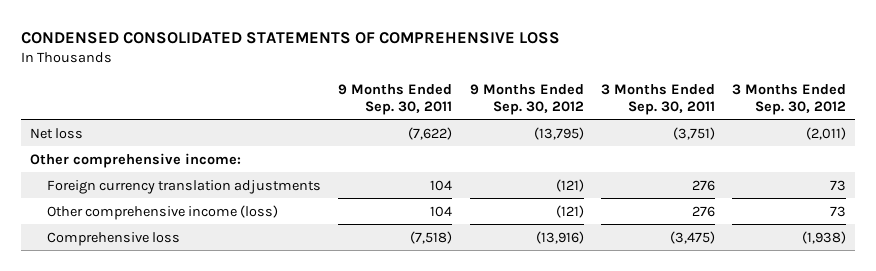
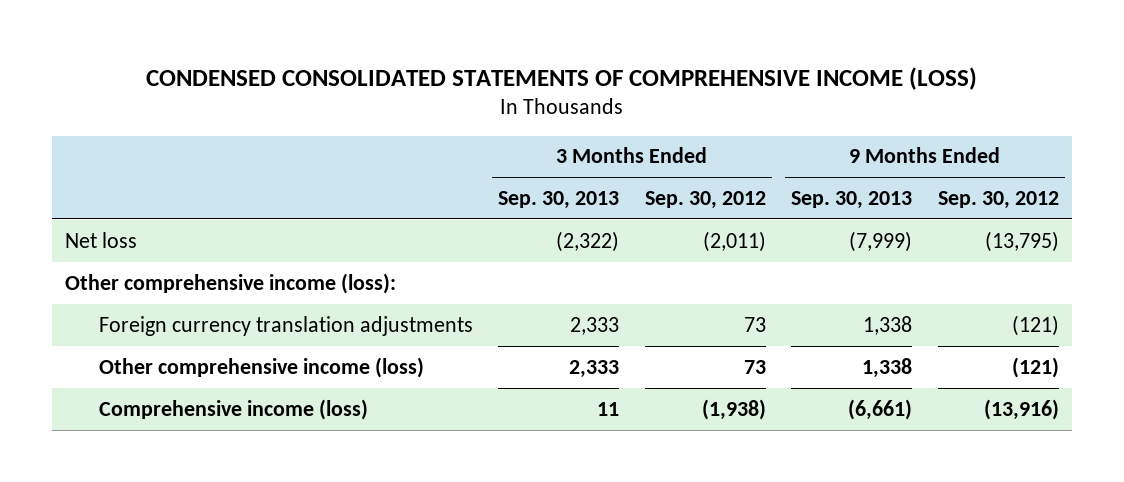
[20,32,560,45] CONDENSED CONSOLIDATED STATEMENTS OF COMPREHENSIVE LOSS -> [145,66,977,90] CONDENSED CONSOLIDATED STATEMENTS OF COMPREHENSIVE INCOME (LOSS)
[338,84,453,115] 9 Months Ended Sep. 30, 2011 -> none
[600,84,715,115] 3 Months Ended Sep. 30, 2011 -> none
none -> [498,191,620,210] Sep. 30, 2013
none -> [791,191,913,210] Sep. 30, 2013
[29,152,241,168] Other comprehensive income: -> [65,272,397,294] Other comprehensive income (loss):
[46,231,180,246] Comprehensive loss -> [98,398,368,420] Comprehensive income (loss)

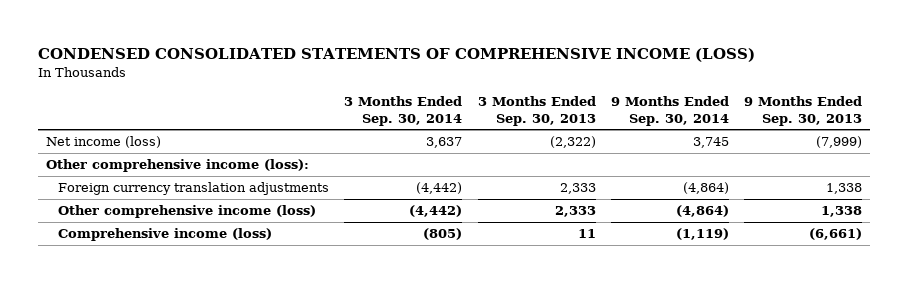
[644,191,766,210] Sep. 30, 2012 -> none
[937,191,1059,210] Sep. 30, 2012 -> none
none -> [344,95,463,126] 3 Months Ended Sep. 30, 2014
none -> [610,95,729,126] 9 Months Ended Sep. 30, 2014
[65,231,138,248] Net loss -> [45,136,161,149] Net income (loss)

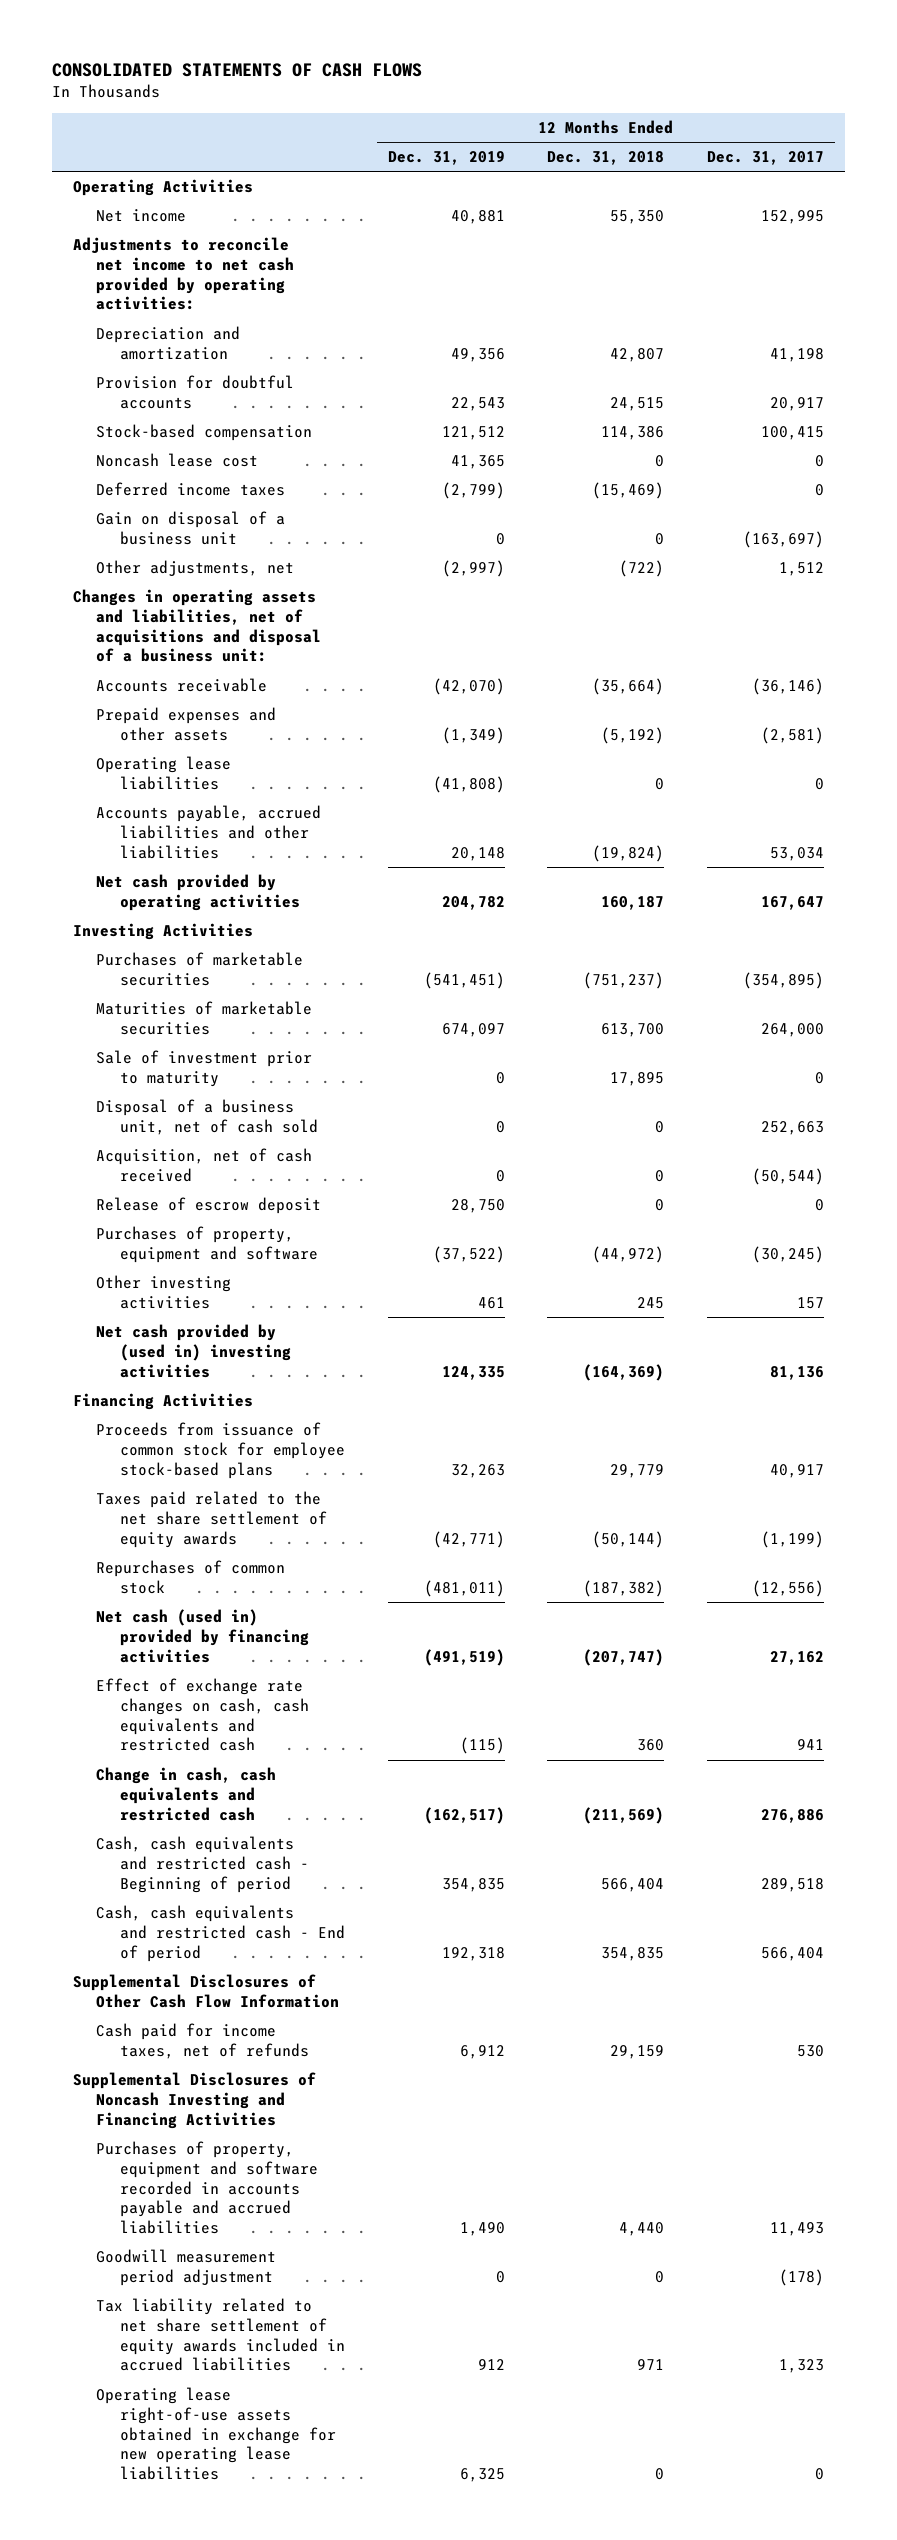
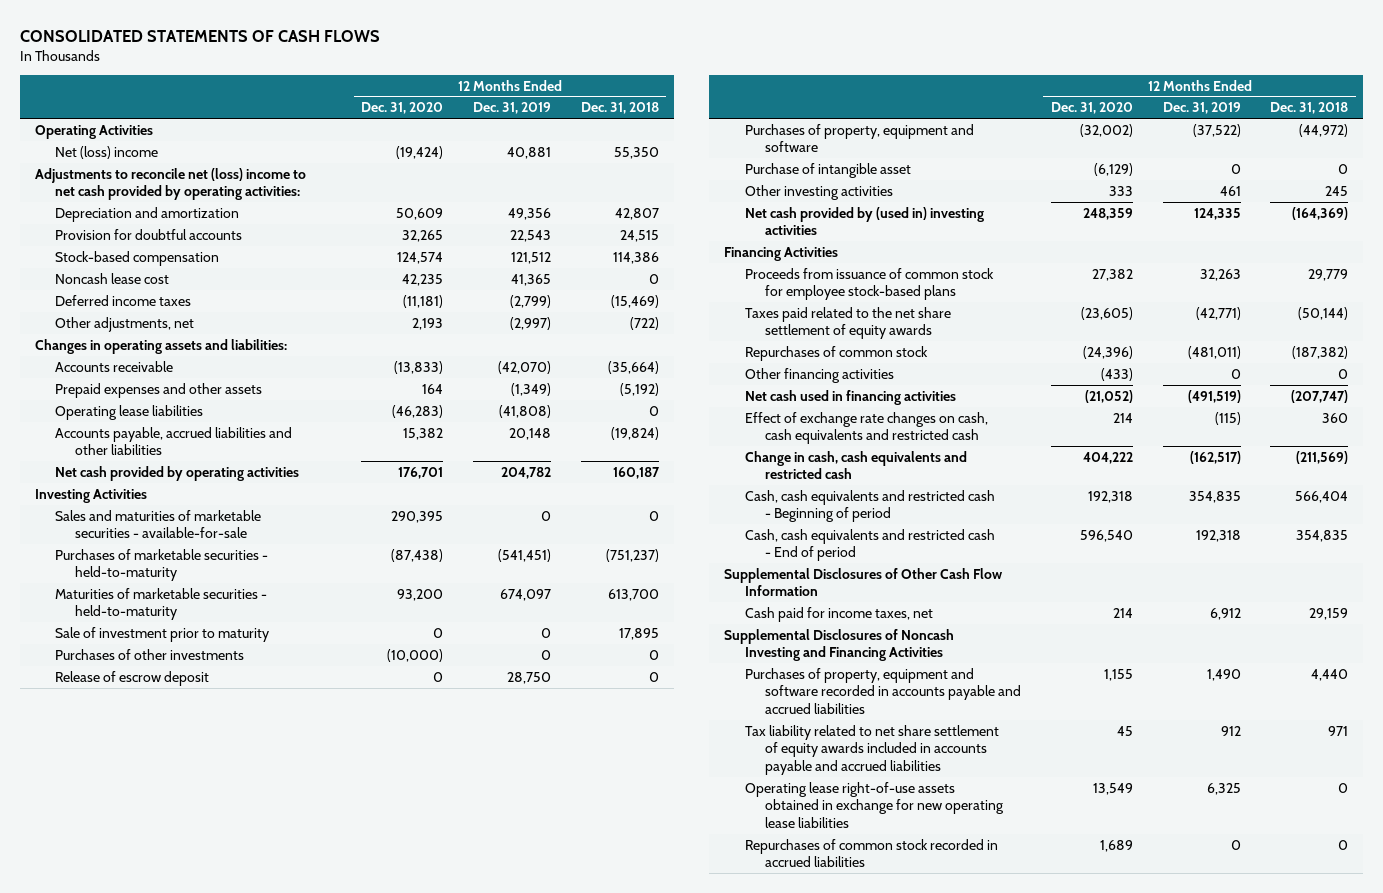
[707,151,825,166] Dec. 31, 2017 -> none
none -> [361,102,444,115] Dec. 31, 2020
[96,209,187,223] Net income -> [55,145,159,159] Net (loss) income
[72,237,295,311] Adjustments to reconcile net income to net cash provided by operating activities: -> [34,167,306,201] Adjustments to reconcile net (loss) income to net cash provided by operating activities:
[96,511,286,545] Gain on disposal of a business unit -> none
[72,589,322,663] Changes in operating assets and liabilities, net of acquisitions and disposal of a business unit: -> [34,338,287,354] Changes in operating assets and liabilities:
none -> [55,509,262,539] Sales and maturities of marketable securities - available-for-sale
[96,952,304,986] Purchases of marketable securities -> [55,548,269,582] Purchases of marketable securities - held-to-maturity
[96,1001,313,1035] Maturities of marketable securities -> [55,587,268,621] Maturities of marketable securities - held-to-maturity
[96,1099,318,1135] Disposal of a business unit, net of cash sold -> none
[96,1148,313,1182] Acquisition, net of cash received -> none
none -> [55,648,245,660] Purchases of other investments
none -> [744,162,911,178] Purchase of intangible asset
none -> [744,367,894,383] Other financing activities
[96,1609,309,1663] Net cash (used in) provided by financing activities -> [744,389,956,405] Net cash used in financing activities
[96,2023,309,2059] Cash paid for income taxes, net of refunds -> [744,606,933,622] Cash paid for income taxes, net
[96,2249,277,2286] Goodwill measurement period adjustment -> none
[96,2298,345,2372] Tax liability related to net share settlement of equity awards included in accrued liabilities -> [744,724,999,776] Tax liability related to net share settlement of equity awards included in accounts payable and accrued liabilities
none -> [744,838,998,868] Repurchases of common stock recorded in accrued liabilities

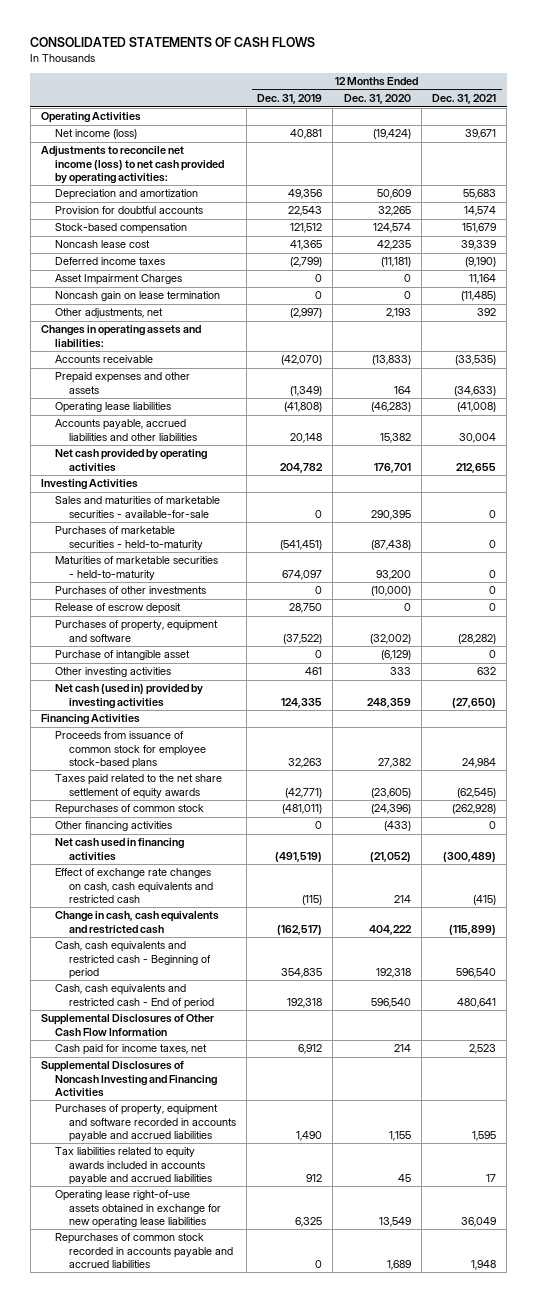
[580,102,659,115] Dec. 31, 2018 -> none
none -> [432,94,497,105] Dec. 31, 2021
[55,145,159,159] Net (loss) income -> [54,129,137,140] Net income (loss)
[34,167,306,201] Adjustments to reconcile net (loss) income to net cash provided by operating activities: -> [40,146,224,184] Adjustments to reconcile net income (loss) to net cash provided by operating activities:
none -> [54,274,182,286] Asset Impairment Charges
none -> [54,291,220,302] Noncash gain on lease termination
[55,626,270,642] Sale of investment prior to maturity -> none
[744,206,984,236] Net cash provided by (used in) investing activities -> [54,684,203,709] Net cash (used in) provided by investing activities
[744,724,999,776] Tax liability related to net share settlement of equity awards included in accounts payable and accrued liabilities -> [54,1147,212,1185] Tax liabilities related to equity awards included in accounts payable and accrued liabilities
[744,838,998,868] Repurchases of common stock recorded in accrued liabilities -> [54,1233,233,1268] Repurchases of common stock recorded in accounts payable and accrued liabilities

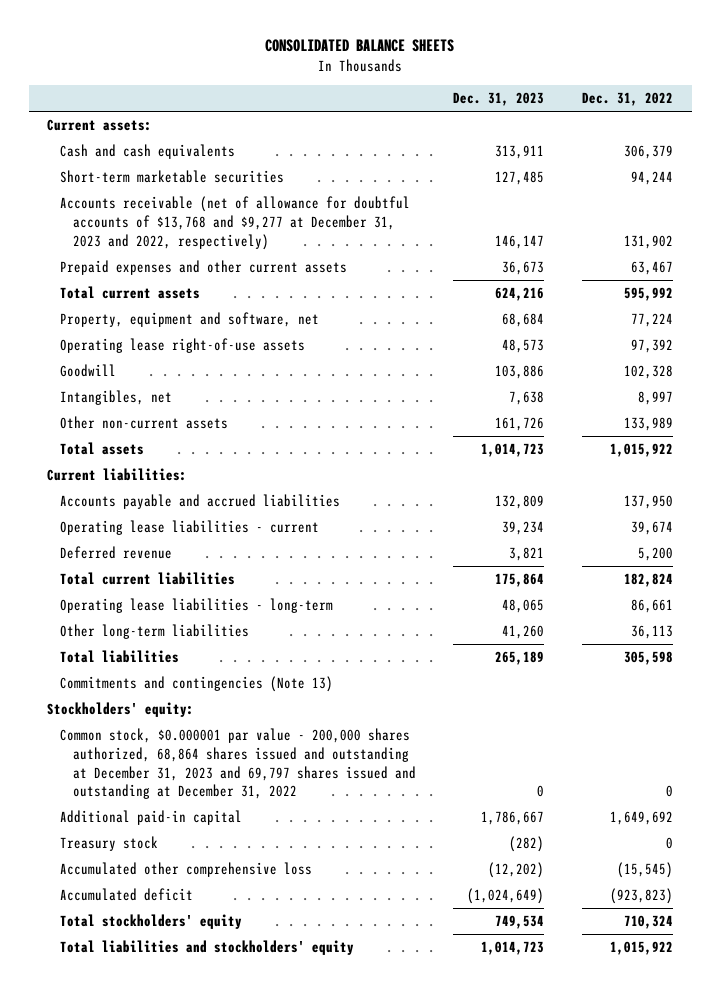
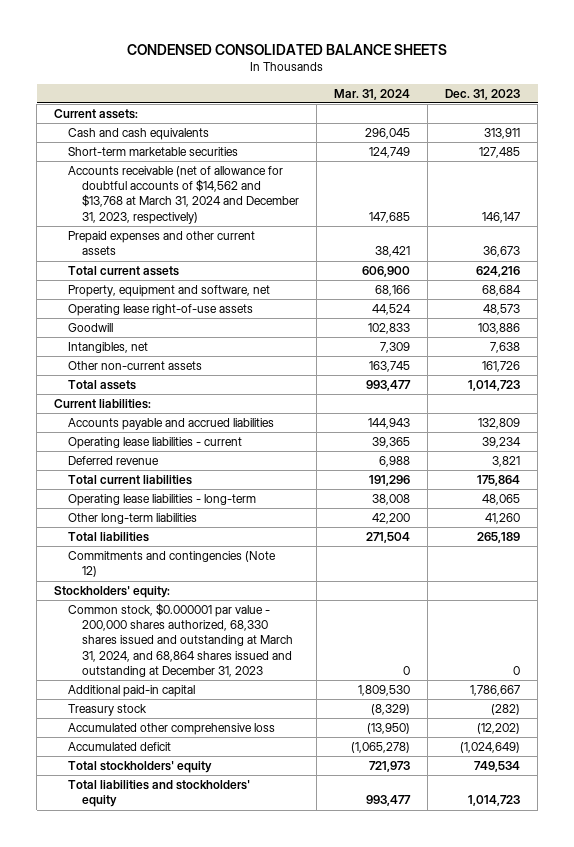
[265,39,455,53] CONSOLIDATED BALANCE SHEETS -> [127,44,448,56] CONDENSED CONSOLIDATED BALANCE SHEETS
[581,92,673,107] Dec. 31, 2022 -> none
none -> [333,88,410,100] Mar. 31, 2024
[60,196,411,250] Accounts receivable (net of allowance for doubtful accounts of $13,768 and $9,277 at December 31, 2023 and 2022, respectively) -> [67,166,299,224] Accounts receivable (net of allowance for doubtful accounts of $14,562 and $13,768 at March 31, 2024 and December 31, 2023, respectively)
[60,676,334,693] Commitments and contingencies (Note 13) -> [67,551,276,578] Commitments and contingencies (Note 12)
[60,728,417,800] Common stock, $0.000001 par value - 200,000 shares authorized, 68,864 shares issued and outstanding at December 31, 2023 and 69,797 shares issued and outstanding at December 31, 2022 -> [67,603,293,677] Common stock, $0.000001 par value - 200,000 shares authorized, 68,330 shares issued and outstanding at March 31, 2024, and 68,864 shares issued and outstanding at December 31, 2023

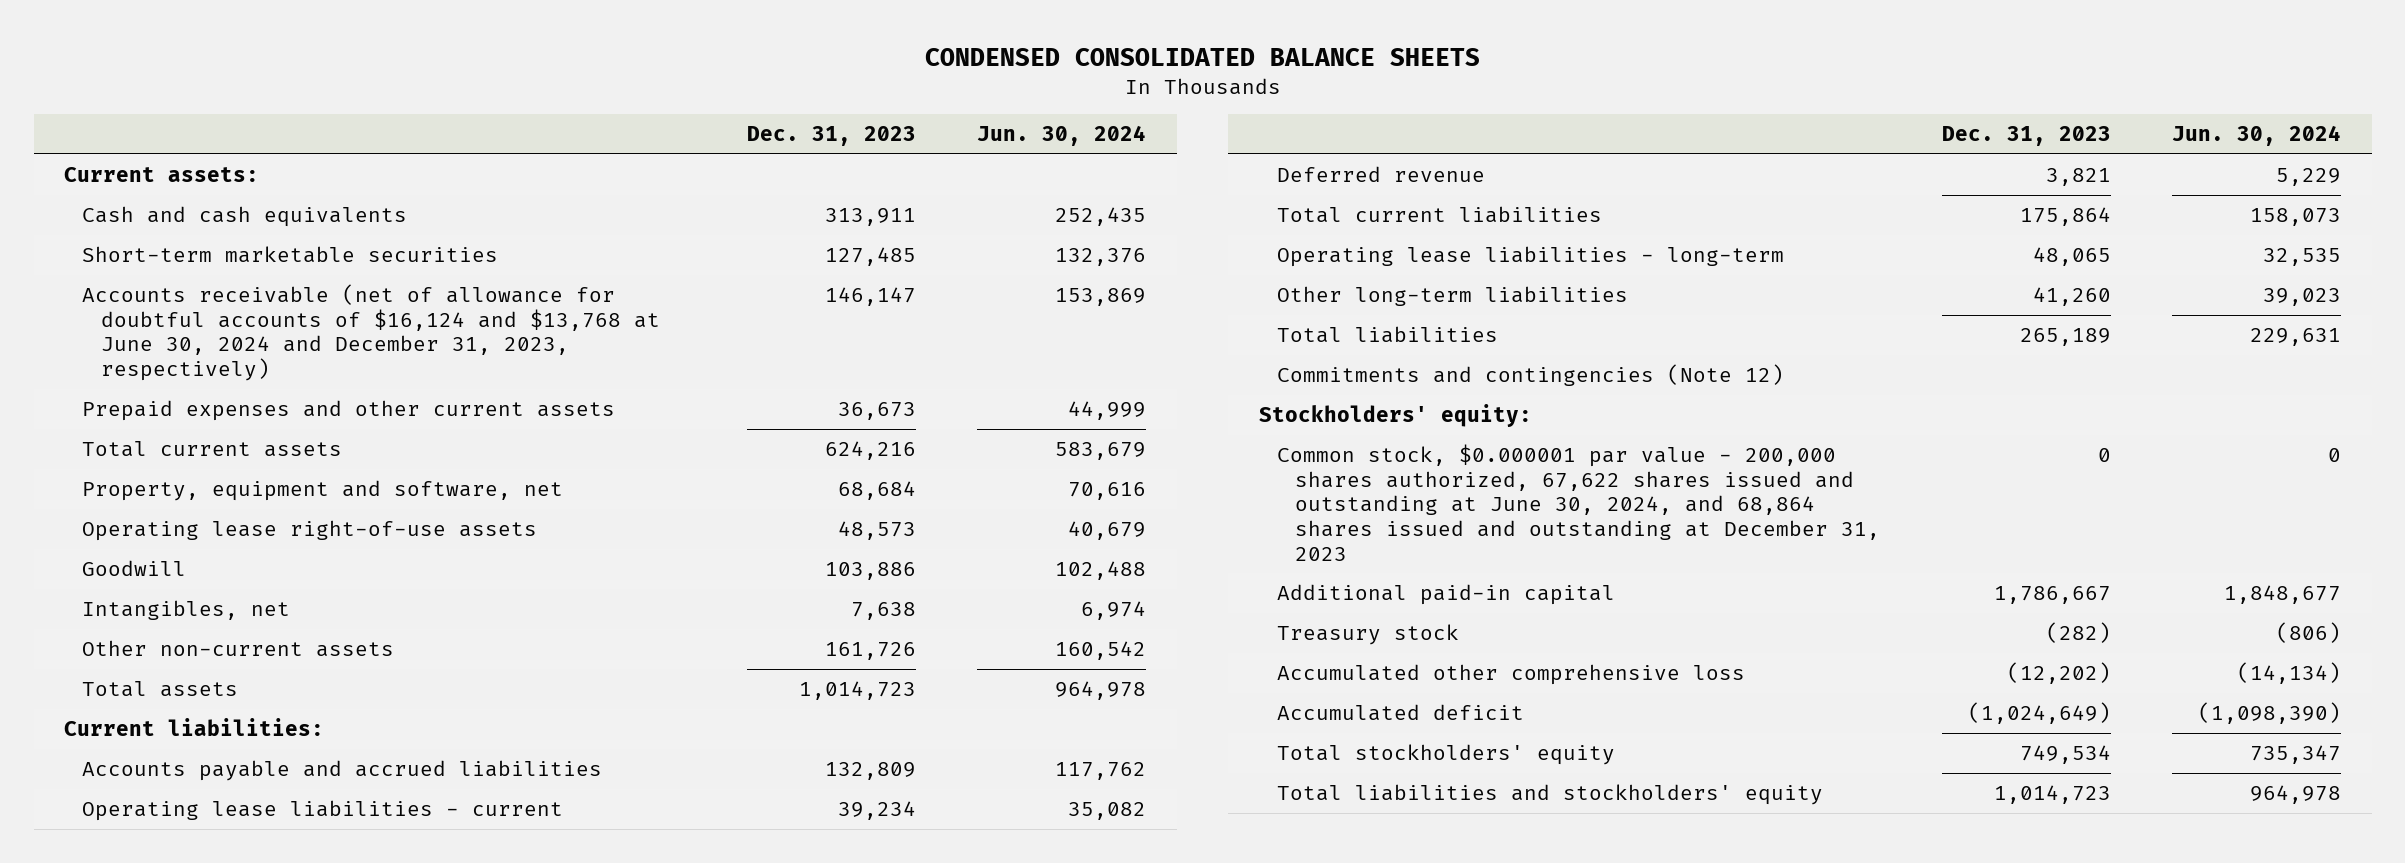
[333,88,410,100] Mar. 31, 2024 -> none
none -> [977,125,1147,147] Jun. 30, 2024
[67,166,299,224] Accounts receivable (net of allowance for doubtful accounts of $14,562 and $13,768 at March 31, 2024 and December 31, 2023, respectively) -> [82,284,660,381] Accounts receivable (net of allowance for doubtful accounts of $16,124 and $13,768 at June 30, 2024 and December 31, 2023, respectively)
[67,603,293,677] Common stock, $0.000001 par value - 200,000 shares authorized, 68,330 shares issued and outstanding at March 31, 2024, and 68,864 shares issued and outstanding at December 31, 2023 -> [1277,444,1881,561] Common stock, $0.000001 par value - 200,000 shares authorized, 67,622 shares issued and outstanding at June 30, 2024, and 68,864 shares issued and outstanding at December 31, 2023

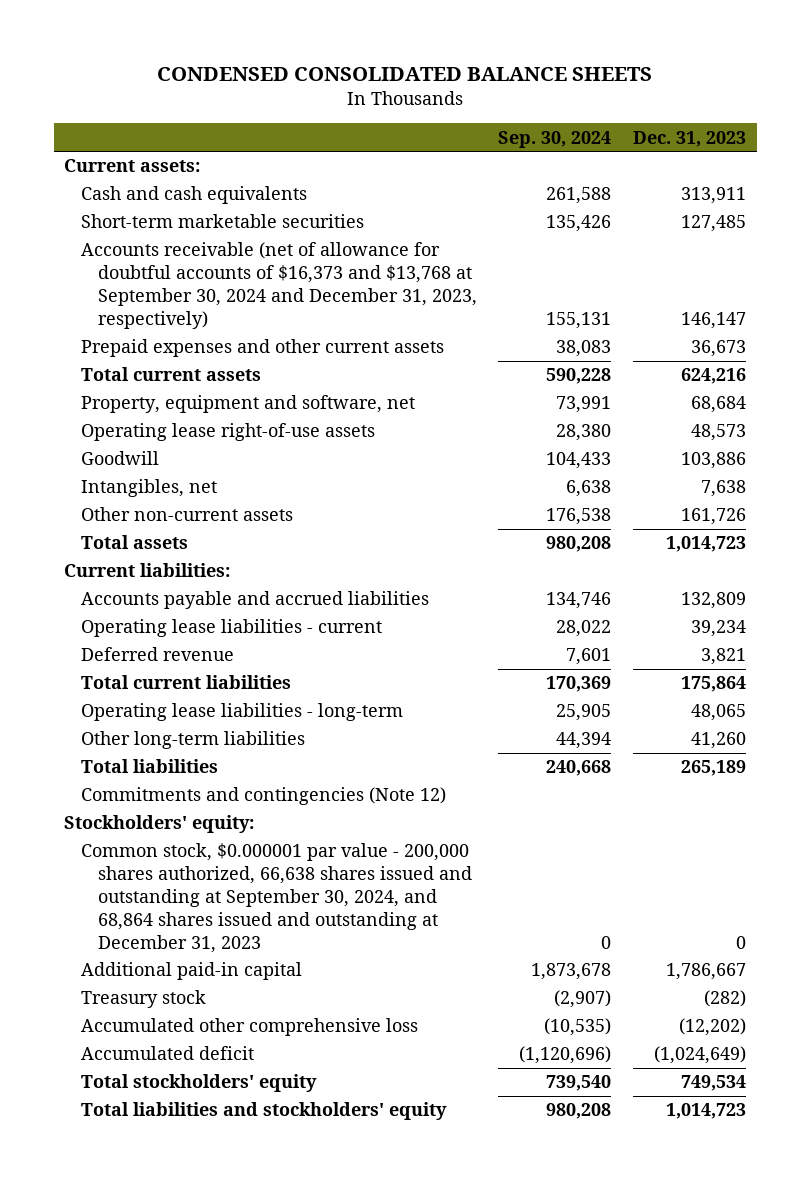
[977,125,1147,147] Jun. 30, 2024 -> none
none -> [498,130,612,148] Sep. 30, 2024
[82,284,660,381] Accounts receivable (net of allowance for doubtful accounts of $16,124 and $13,768 at June 30, 2024 and December 31, 2023, respectively) -> [81,242,477,329] Accounts receivable (net of allowance for doubtful accounts of $16,373 and $13,768 at September 30, 2024 and December 31, 2023, respectively)
[1277,444,1881,561] Common stock, $0.000001 par value - 200,000 shares authorized, 67,622 shares issued and outstanding at June 30, 2024, and 68,864 shares issued and outstanding at December 31, 2023 -> [81,843,472,953] Common stock, $0.000001 par value - 200,000 shares authorized, 66,638 shares issued and outstanding at September 30, 2024, and 68,864 shares issued and outstanding at December 31, 2023

